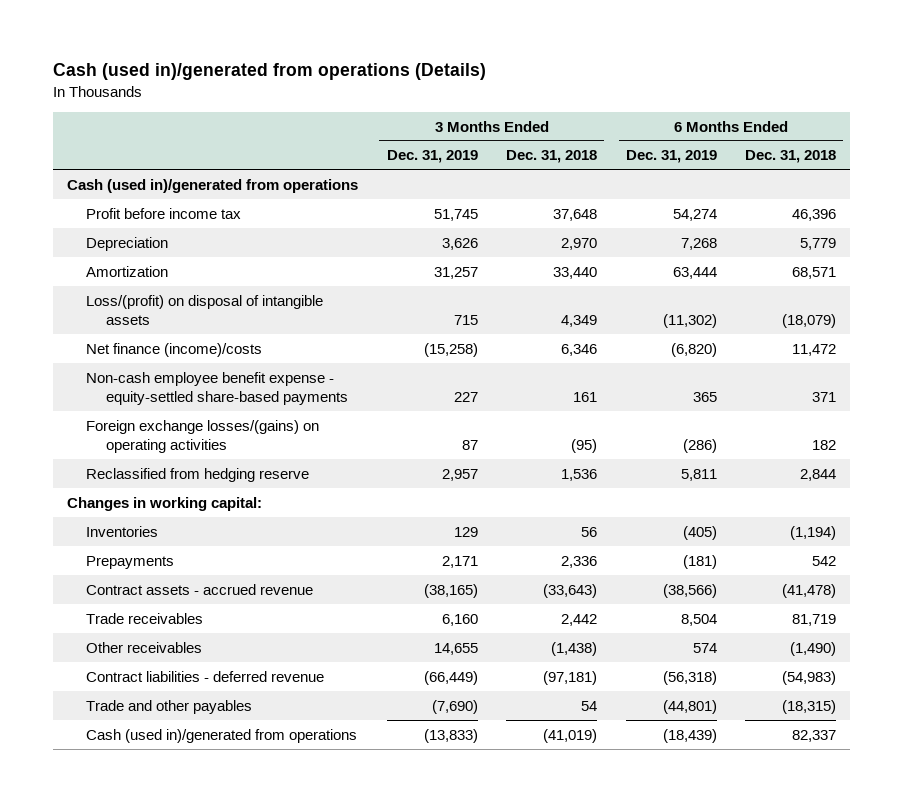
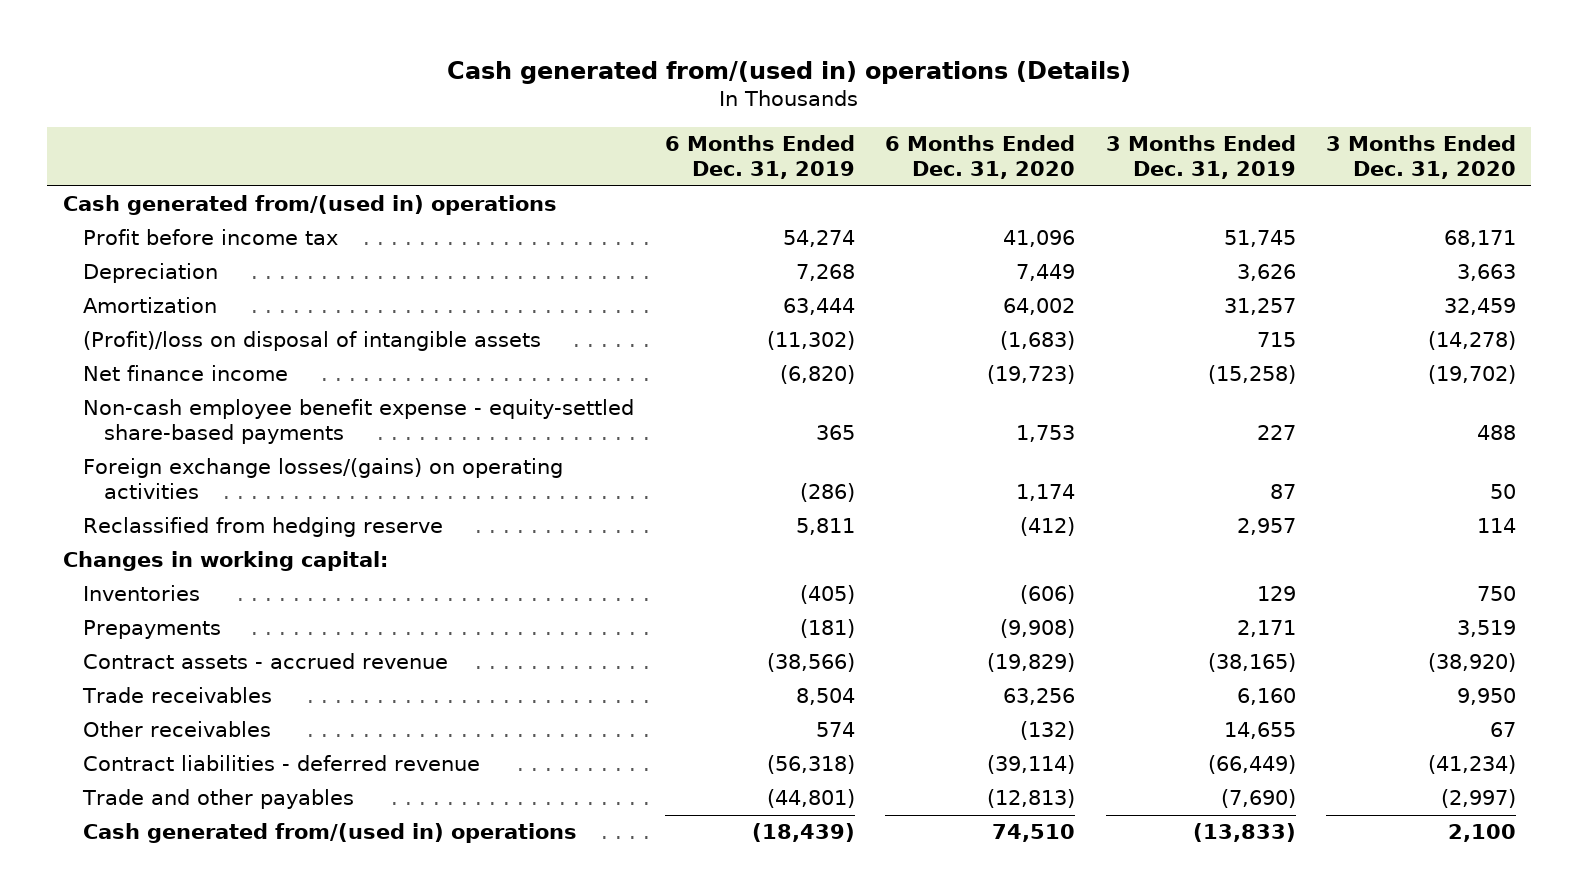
[52,63,486,81] Cash (used in)/generated from operations (Details) -> [447,60,1132,84] Cash generated from/(used in) operations (Details)
[506,150,598,164] Dec. 31, 2018 -> none
[745,150,837,164] Dec. 31, 2018 -> none
none -> [885,134,1076,179] 6 Months Ended Dec. 31, 2020
none -> [1326,134,1517,179] 3 Months Ended Dec. 31, 2020
[67,178,359,193] Cash (used in)/generated from operations -> [62,195,557,216] Cash generated from/(used in) operations
[86,294,324,326] Loss/(profit) on disposal of intangible assets -> [83,331,542,352] (Profit)/loss on disposal of intangible assets
[86,342,263,357] Net finance (income)/costs -> [83,365,289,382] Net finance income
[86,728,358,743] Cash (used in)/generated from operations -> [83,823,578,844] Cash generated from/(used in) operations

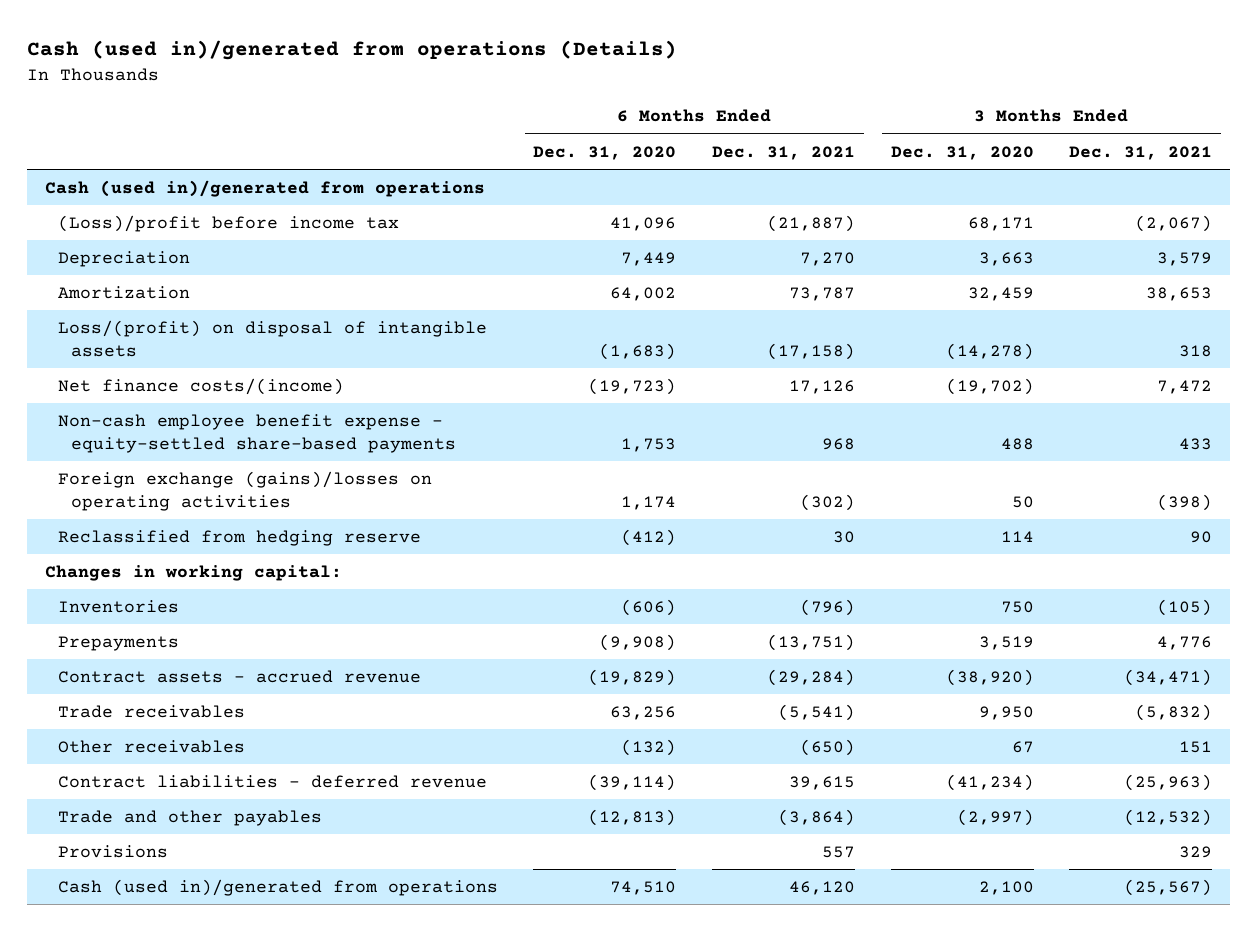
[447,60,1132,84] Cash generated from/(used in) operations (Details) -> [27,40,678,61] Cash (used in)/generated from operations (Details)
[664,134,855,179] 6 Months Ended Dec. 31, 2019 -> none
[1105,134,1296,179] 3 Months Ended Dec. 31, 2019 -> none
none -> [712,145,856,160] Dec. 31, 2021
none -> [1069,145,1213,160] Dec. 31, 2021
[62,195,557,216] Cash generated from/(used in) operations -> [44,180,485,198] Cash (used in)/generated from operations
[83,229,339,246] Profit before income tax -> [57,215,399,233] (Loss)/profit before income tax
[83,331,542,352] (Profit)/loss on disposal of intangible assets -> [57,320,487,357] Loss/(profit) on disposal of intangible assets
[83,365,289,382] Net finance income -> [57,378,344,396] Net finance costs/(income)
[83,458,564,500] Foreign exchange losses/(gains) on operating activities -> [57,471,432,511] Foreign exchange (gains)/losses on operating activities
none -> [57,845,168,859] Provisions
[83,823,578,844] Cash generated from/(used in) operations -> [57,879,498,897] Cash (used in)/generated from operations

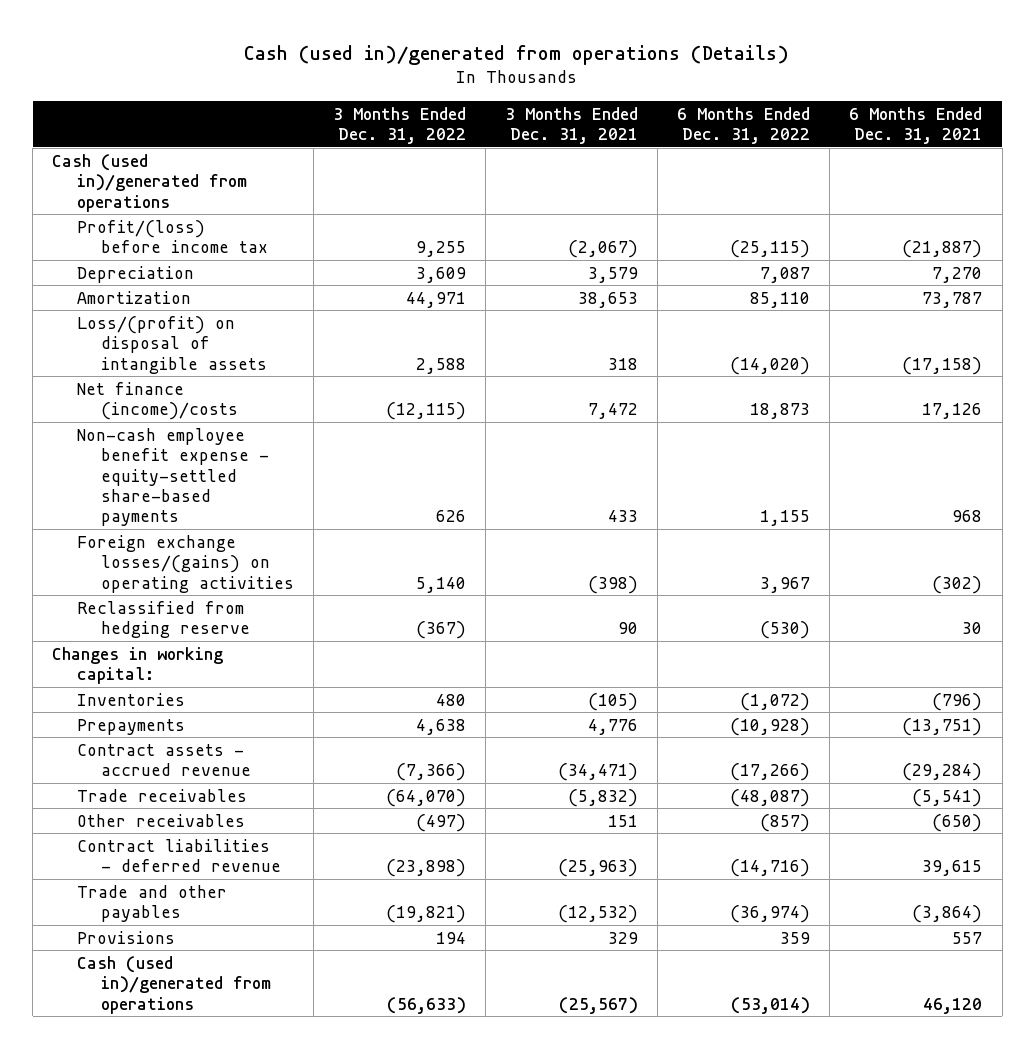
[533,145,677,160] Dec. 31, 2020 -> none
[890,145,1034,160] Dec. 31, 2020 -> none
none -> [332,106,466,145] 3 Months Ended Dec. 31, 2022
none -> [677,106,811,145] 6 Months Ended Dec. 31, 2022
[57,215,399,233] (Loss)/profit before income tax -> [76,219,268,254] Profit/(loss) before income tax
[57,378,344,396] Net finance costs/(income) -> [76,381,238,421] Net finance (income)/costs
[57,471,432,511] Foreign exchange (gains)/losses on operating activities -> [76,534,294,593] Foreign exchange losses/(gains) on operating activities

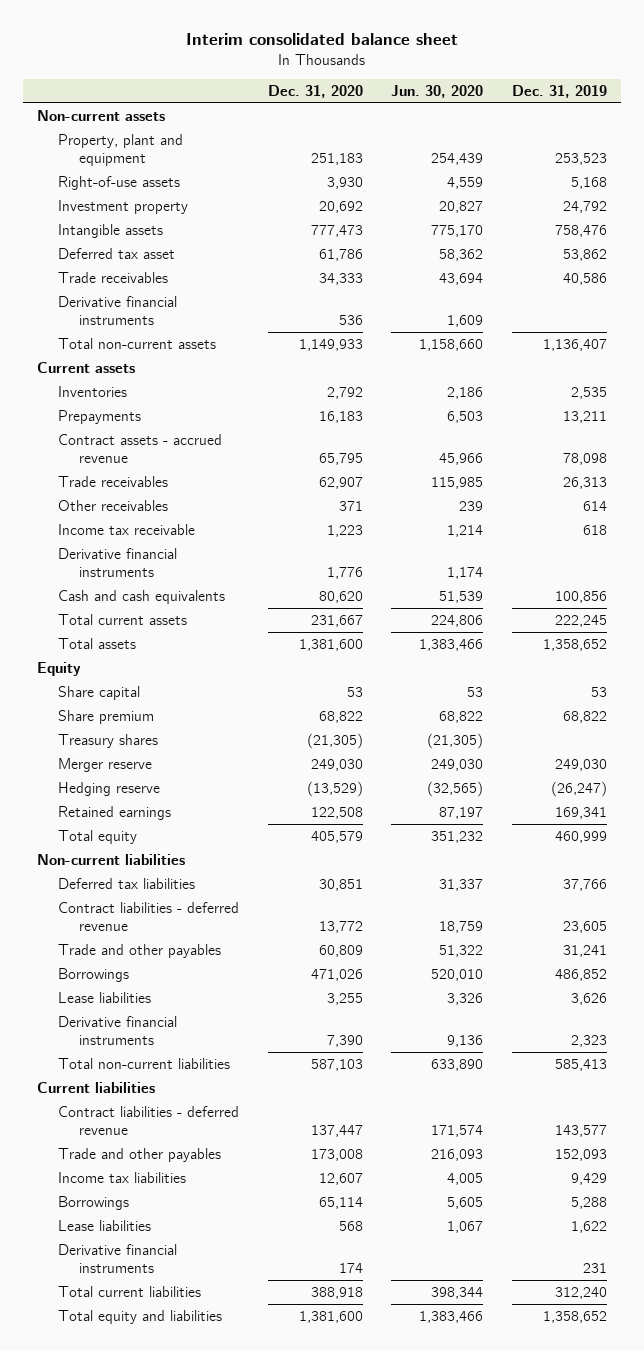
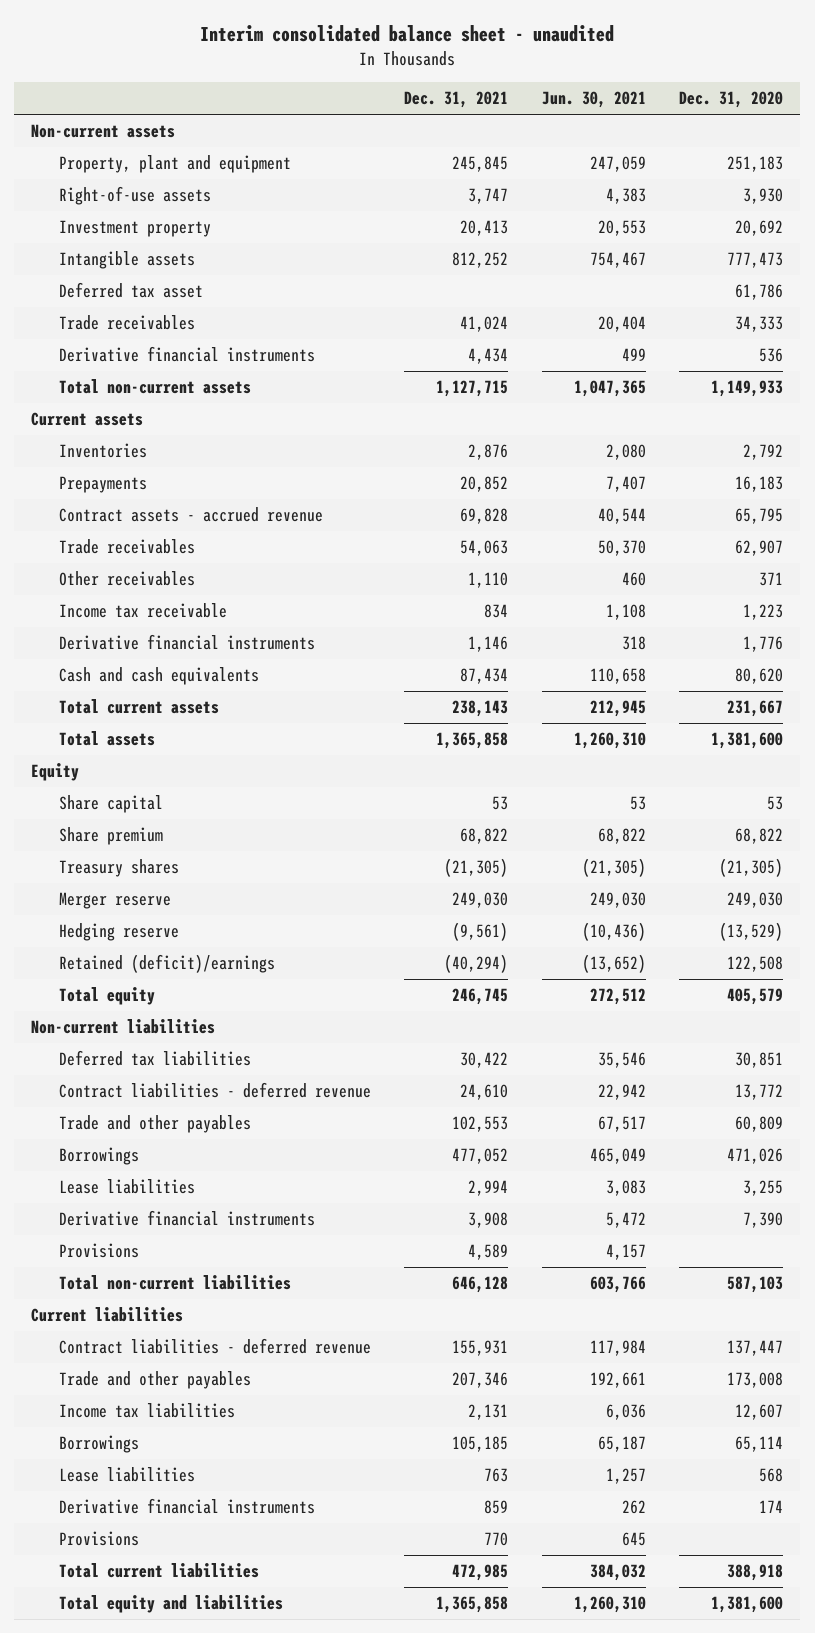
[186,33,459,46] Interim consolidated balance sheet -> [200,25,615,43] Interim consolidated balance sheet - unaudited
[391,84,484,98] Jun. 30, 2020 -> none
[511,84,607,98] Dec. 31, 2019 -> none
none -> [404,91,509,109] Dec. 31, 2021
none -> [541,91,646,109] Jun. 30, 2021
[58,805,172,820] Retained earnings -> [58,954,275,974] Retained (deficit)/earnings
none -> [58,1243,139,1259] Provisions
none -> [58,1531,139,1547] Provisions

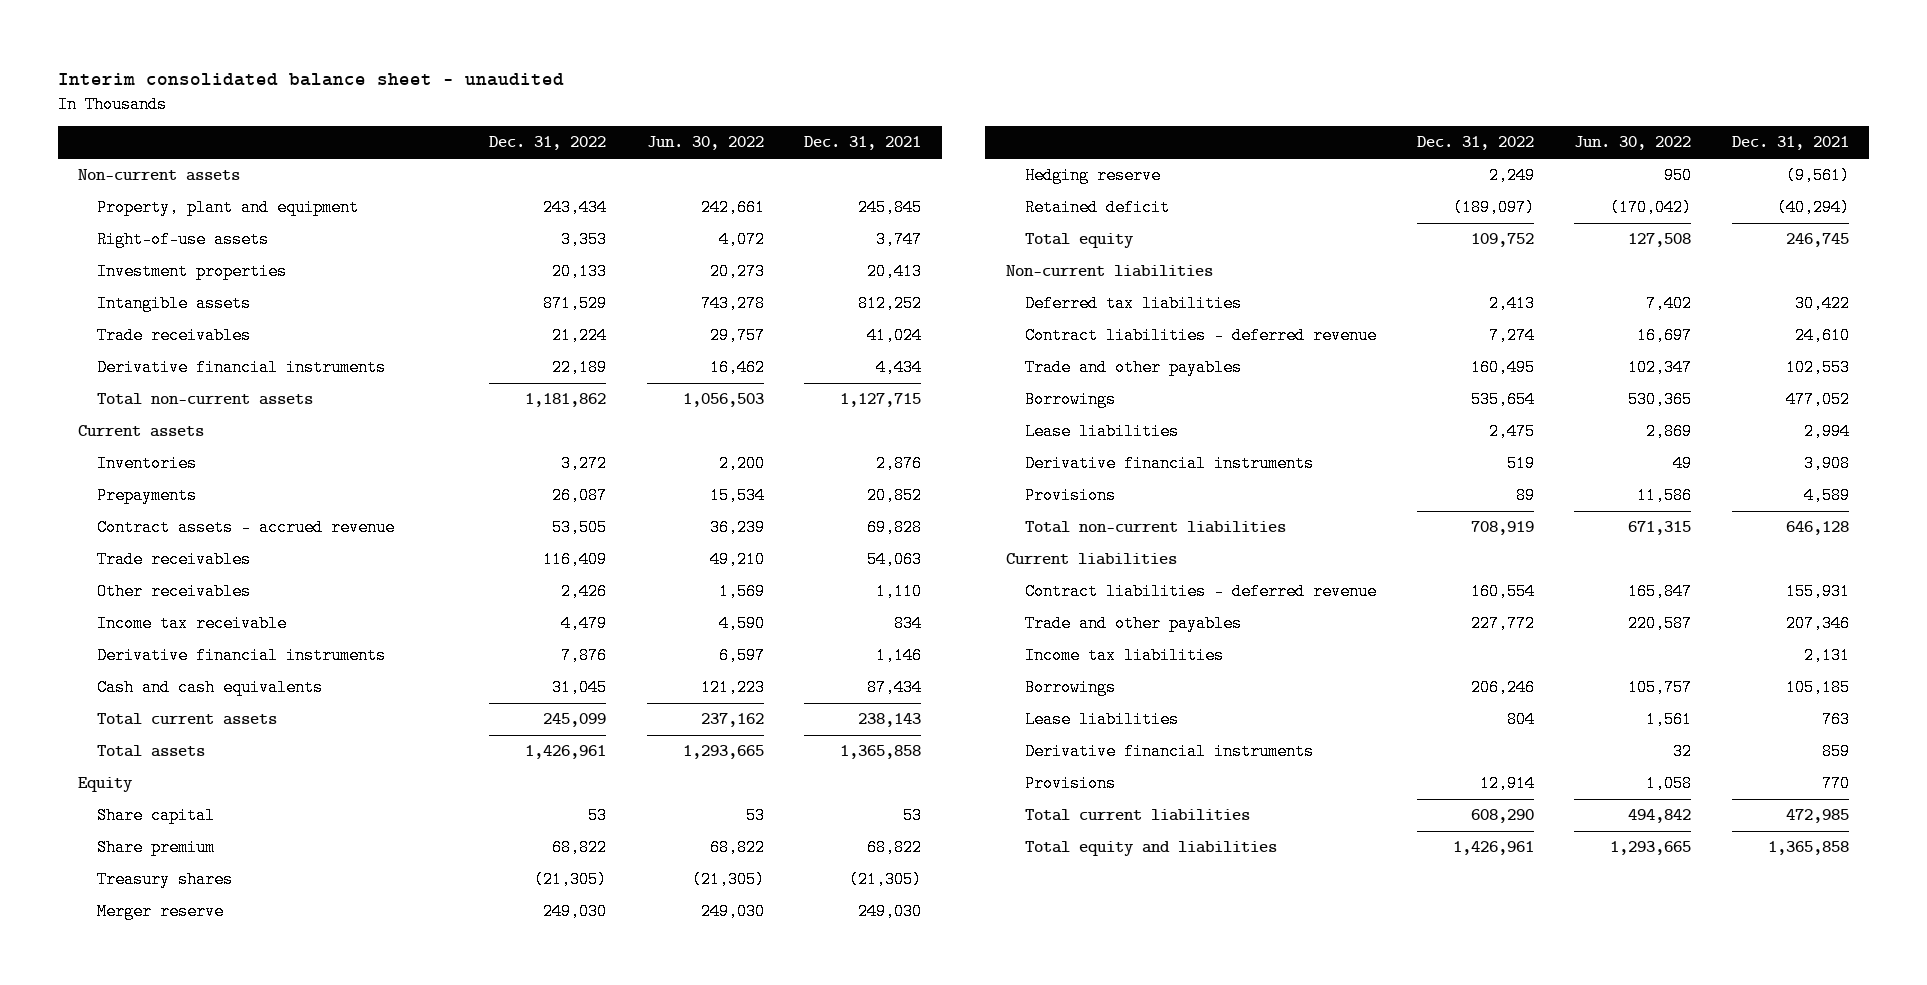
[541,91,646,109] Jun. 30, 2021 -> none
[679,91,784,109] Dec. 31, 2020 -> none
none -> [489,136,607,151] Dec. 31, 2022
none -> [646,136,764,151] Jun. 30, 2022
[58,220,211,238] Investment property -> [97,263,288,281] Investment properties
[58,282,203,299] Deferred tax asset -> none
[58,954,275,974] Retained (deficit)/earnings -> [1024,199,1170,217] Retained deficit

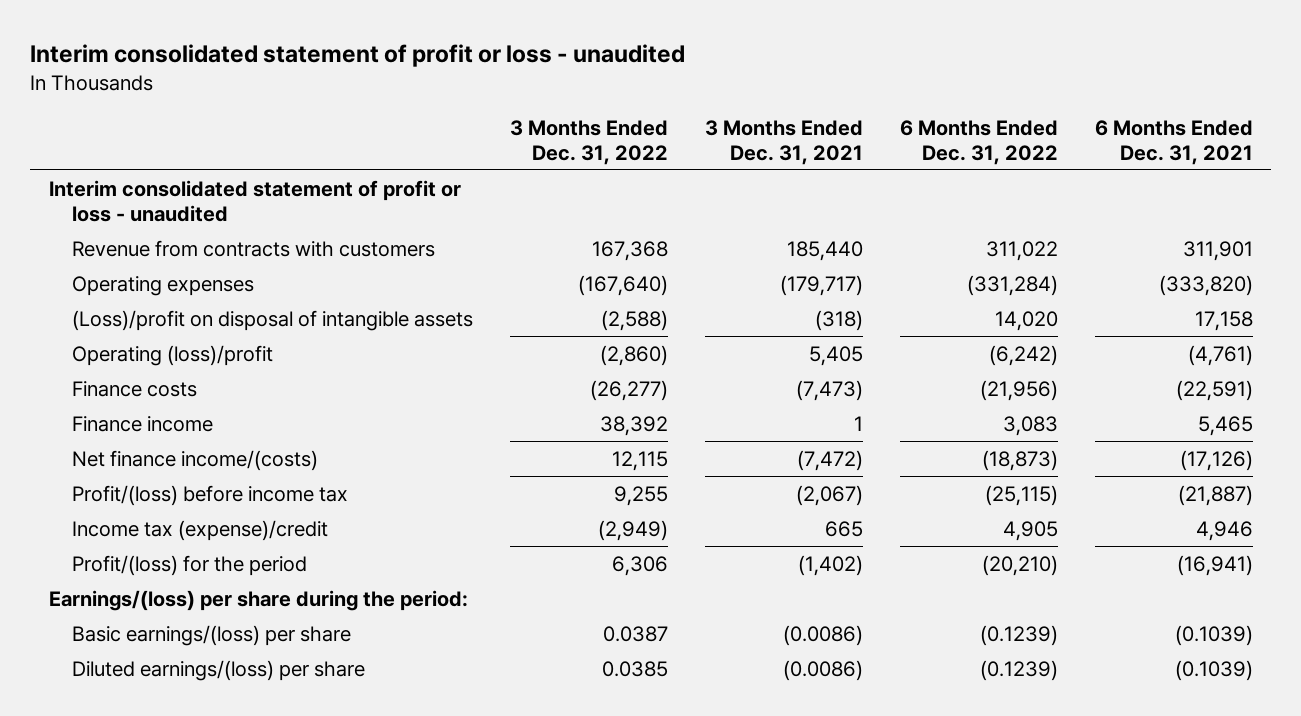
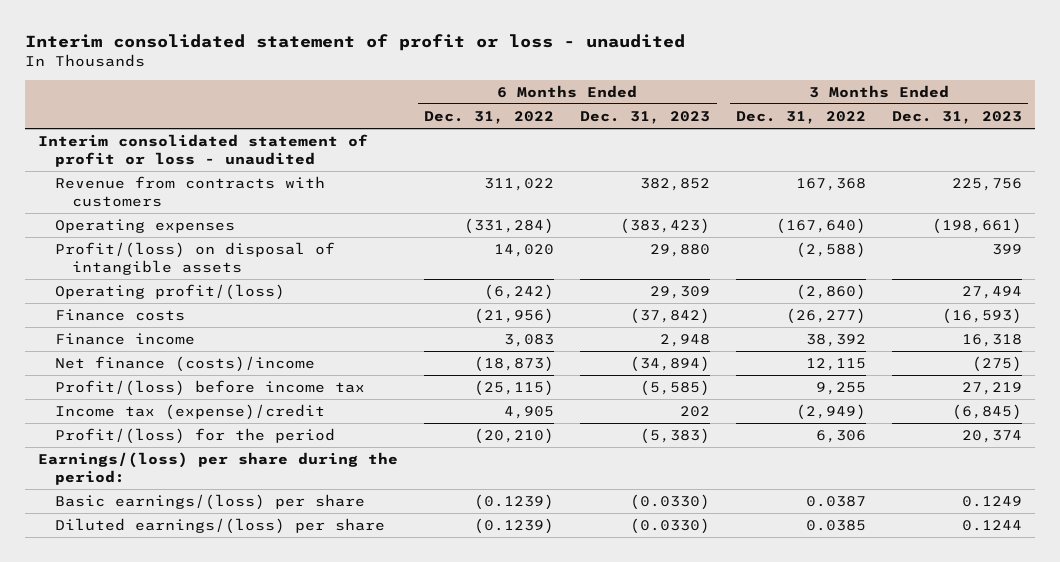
[704,119,863,165] 3 Months Ended Dec. 31, 2021 -> none
[1094,119,1253,165] 6 Months Ended Dec. 31, 2021 -> none
none -> [580,111,711,125] Dec. 31, 2023
none -> [891,111,1022,125] Dec. 31, 2023
[72,309,474,331] (Loss)/profit on disposal of intangible assets -> [55,242,336,275] Profit/(loss) on disposal of intangible assets
[72,344,274,366] Operating (loss)/profit -> [55,284,286,301] Operating profit/(loss)
[72,449,319,471] Net finance income/(costs) -> [55,356,316,373] Net finance (costs)/income

